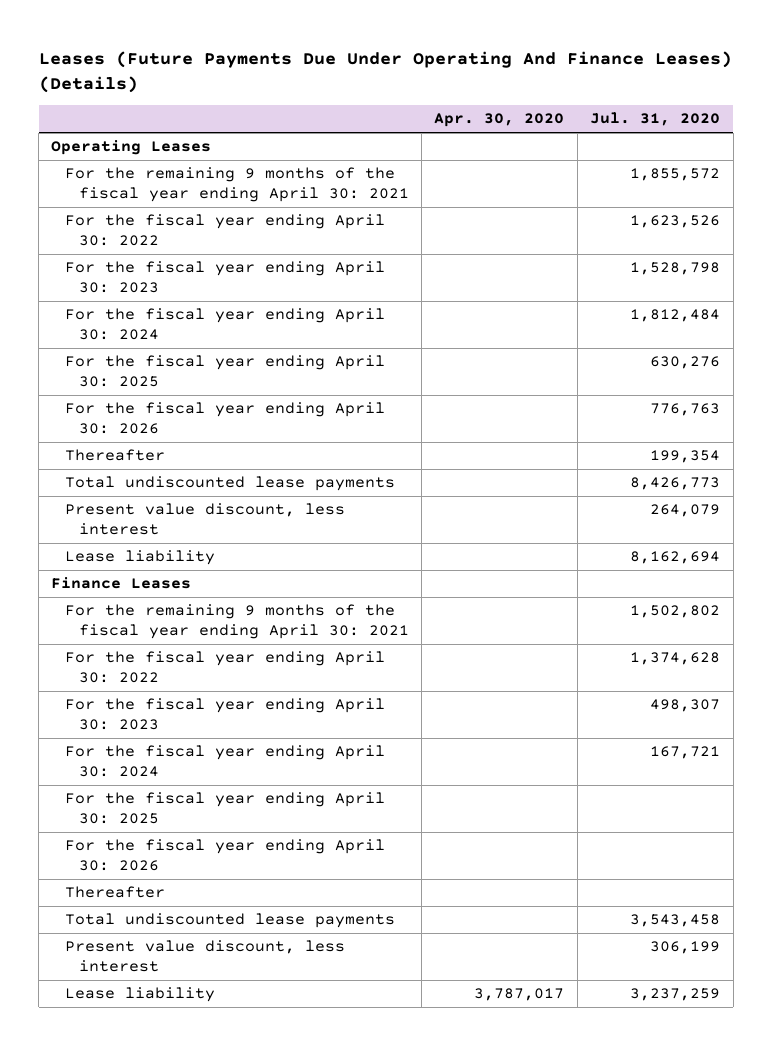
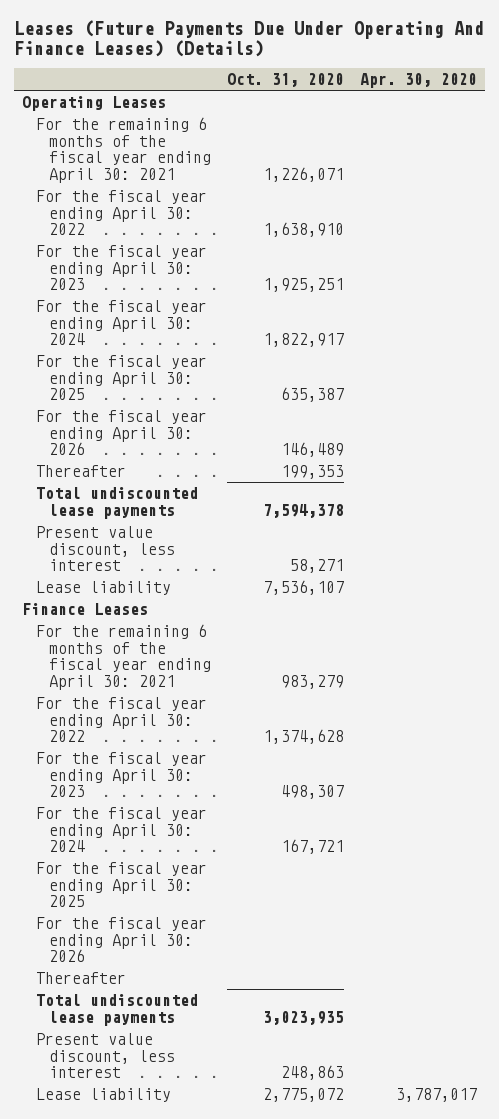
[590,112,721,127] Jul. 31, 2020 -> none
none -> [227,73,345,88] Oct. 31, 2020
[65,167,409,203] For the remaining 9 months of the fiscal year ending April 30: 2021 -> [35,117,212,184] For the remaining 6 months of the fiscal year ending April 30: 2021
[65,604,409,640] For the remaining 9 months of the fiscal year ending April 30: 2021 -> [35,624,212,691] For the remaining 6 months of the fiscal year ending April 30: 2021

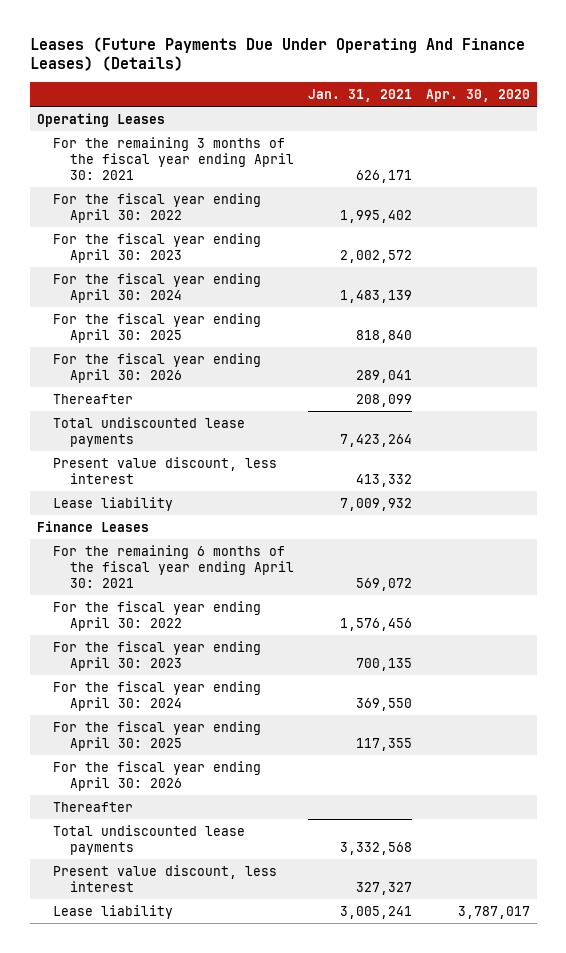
[227,73,345,88] Oct. 31, 2020 -> none
none -> [307,88,412,102] Jan. 31, 2021
[35,117,212,184] For the remaining 6 months of the fiscal year ending April 30: 2021 -> [53,136,295,180] For the remaining 3 months of the fiscal year ending April 30: 2021

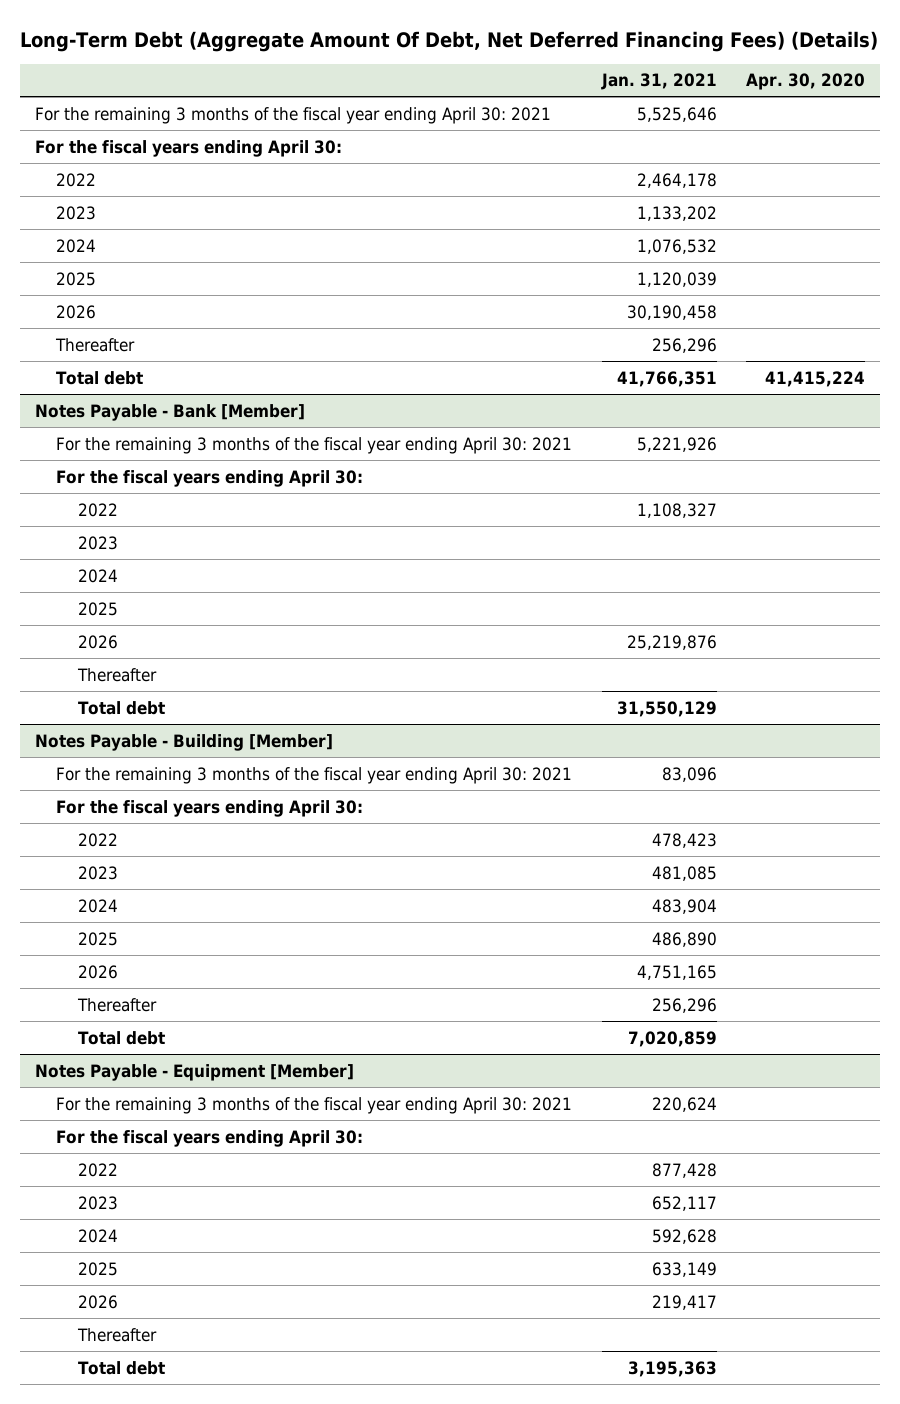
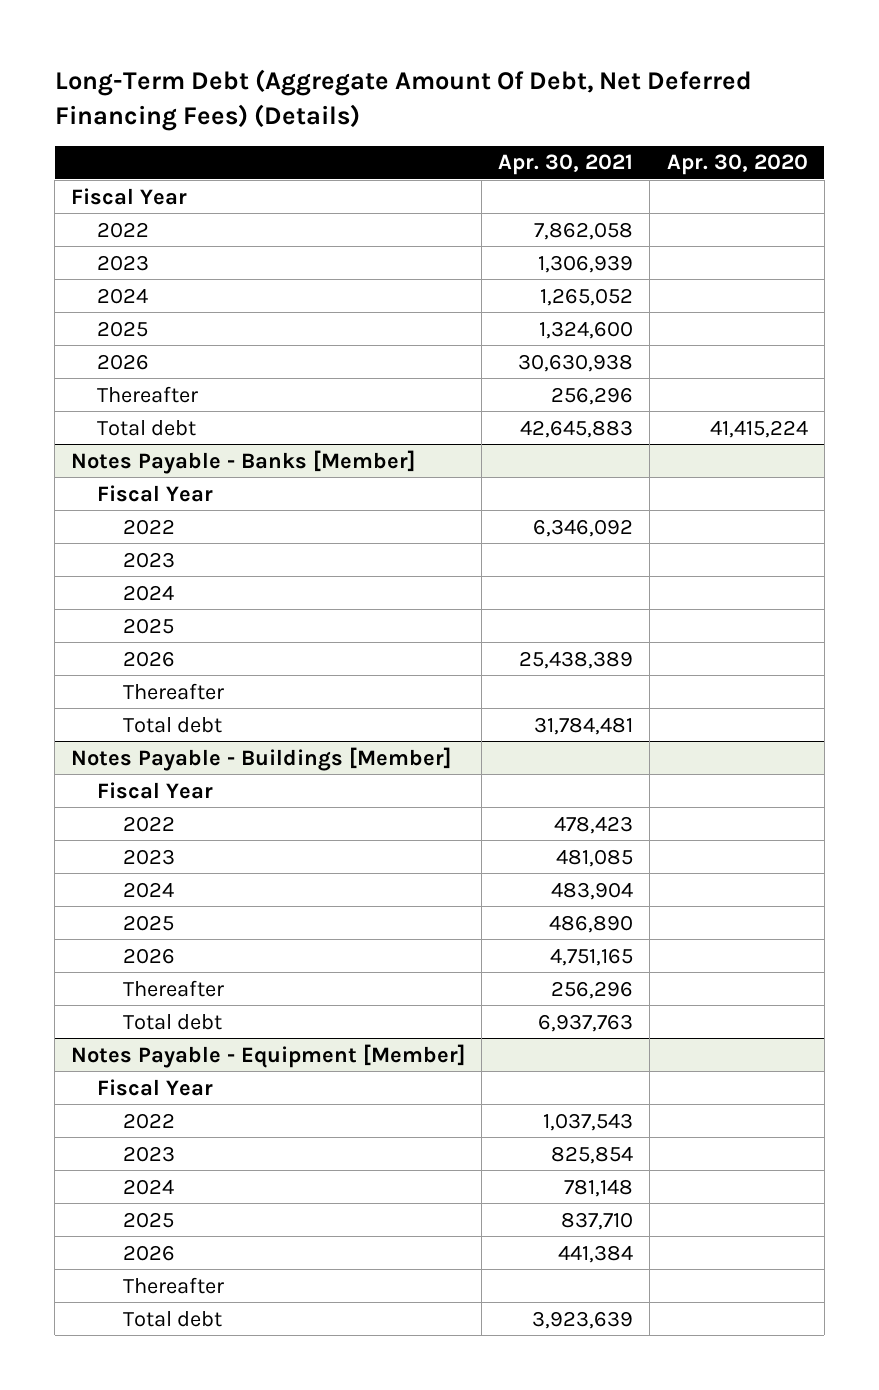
[600,73,717,91] Jan. 31, 2021 -> none
none -> [498,154,634,176] Apr. 30, 2021
[34,106,551,124] For the remaining 3 months of the fiscal year ending April 30: 2021 -> none
[34,139,342,157] For the fiscal years ending April 30: -> [71,187,188,205] Fiscal Year
[56,436,573,454] For the remaining 3 months of the fiscal year ending April 30: 2021 -> none
[34,403,305,421] Notes Payable - Bank [Member] -> [71,449,416,474] Notes Payable - Banks [Member]
[56,469,364,487] For the fiscal years ending April 30: -> [96,484,213,502] Fiscal Year
[56,766,573,784] For the remaining 3 months of the fiscal year ending April 30: 2021 -> none
[34,733,333,751] Notes Payable - Building [Member] -> [71,746,452,771] Notes Payable - Buildings [Member]
[56,799,364,817] For the fiscal years ending April 30: -> [96,781,213,799] Fiscal Year
[56,1096,573,1114] For the remaining 3 months of the fiscal year ending April 30: 2021 -> none
[56,1129,364,1147] For the fiscal years ending April 30: -> [96,1078,213,1096] Fiscal Year

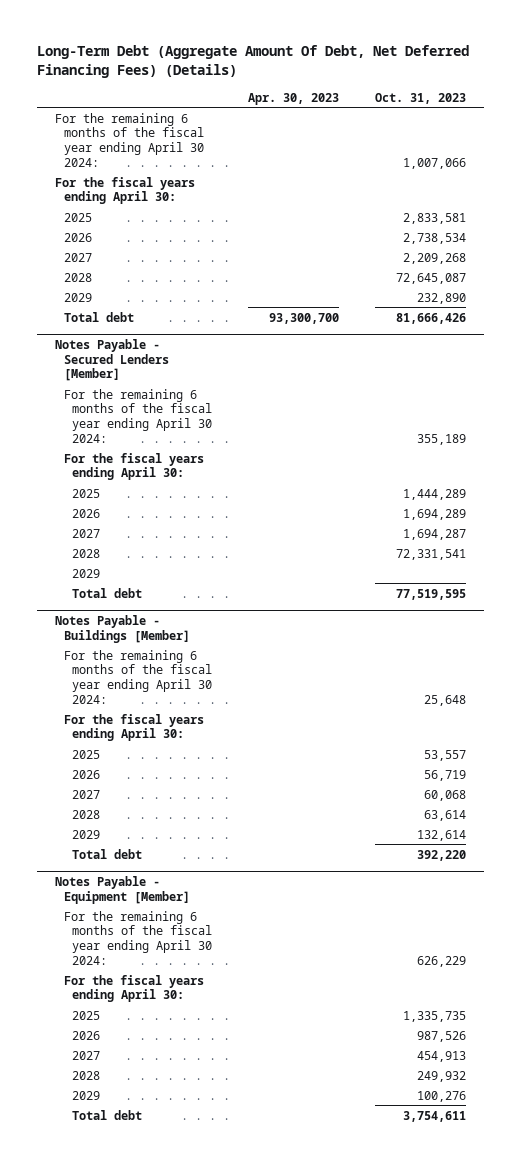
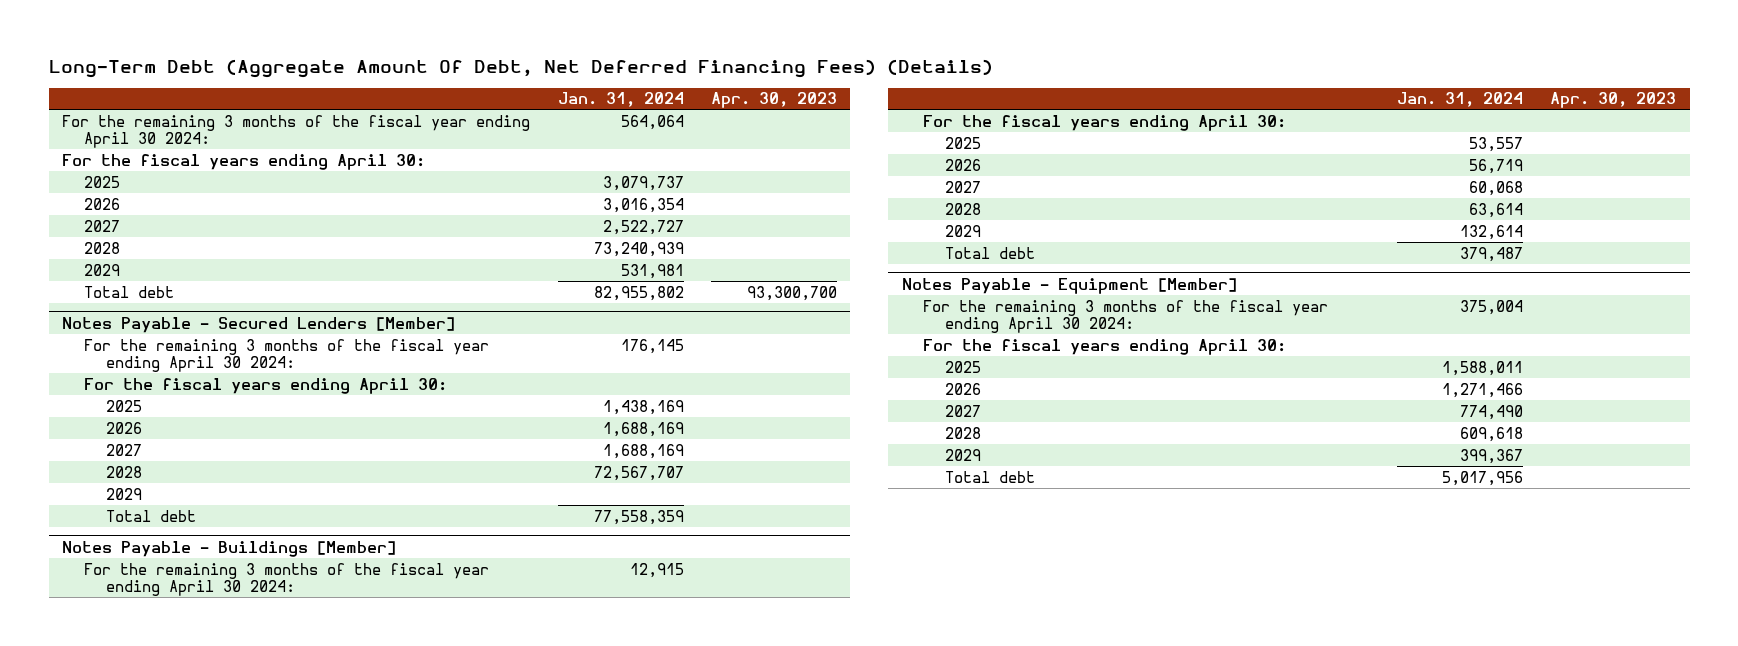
[375,92,467,104] Oct. 31, 2023 -> none
none -> [557,92,684,108] Jan. 31, 2024
[55,112,204,167] For the remaining 6 months of the fiscal year ending April 30 2024: -> [62,114,531,149] For the remaining 3 months of the fiscal year ending April 30 2024:
[63,388,213,443] For the remaining 6 months of the fiscal year ending April 30 2024: -> [83,338,489,373] For the remaining 3 months of the fiscal year ending April 30 2024:
[63,649,213,704] For the remaining 6 months of the fiscal year ending April 30 2024: -> [83,562,489,597] For the remaining 3 months of the fiscal year ending April 30 2024:
[63,910,213,965] For the remaining 6 months of the fiscal year ending April 30 2024: -> [923,299,1329,334] For the remaining 3 months of the fiscal year ending April 30 2024:

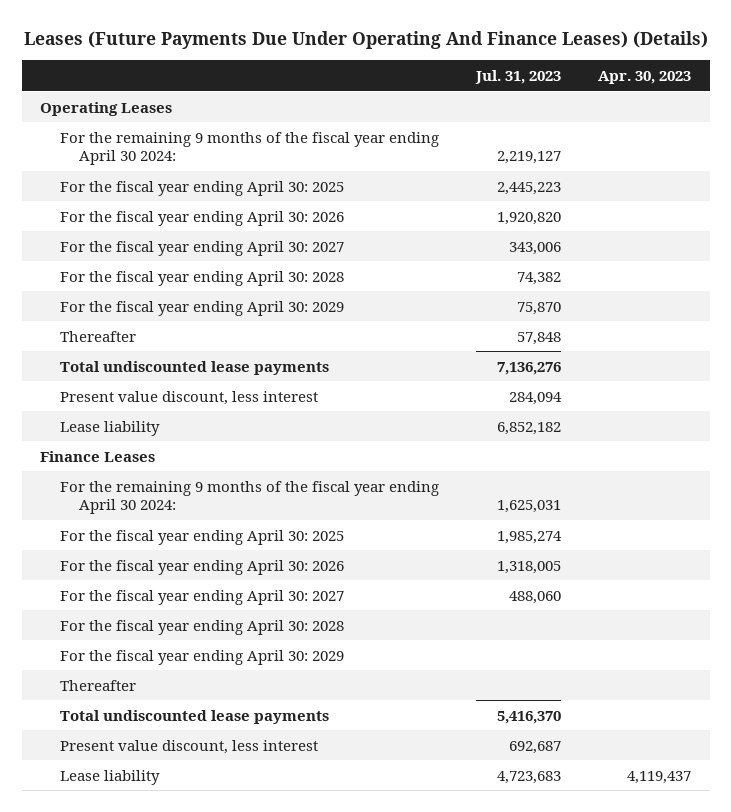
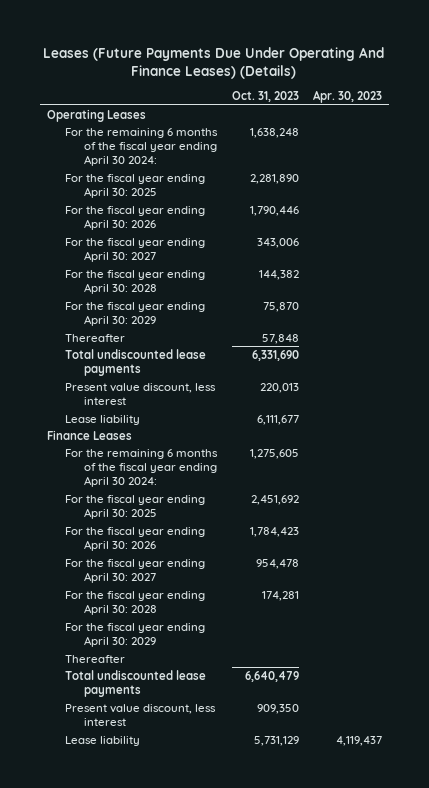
[474,69,561,84] Jul. 31, 2023 -> none
none -> [231,91,299,103] Oct. 31, 2023
[59,131,439,166] For the remaining 9 months of the fiscal year ending April 30 2024: -> [65,127,219,167] For the remaining 6 months of the fiscal year ending April 30 2024:
[59,480,439,515] For the remaining 9 months of the fiscal year ending April 30 2024: -> [65,448,219,488] For the remaining 6 months of the fiscal year ending April 30 2024:

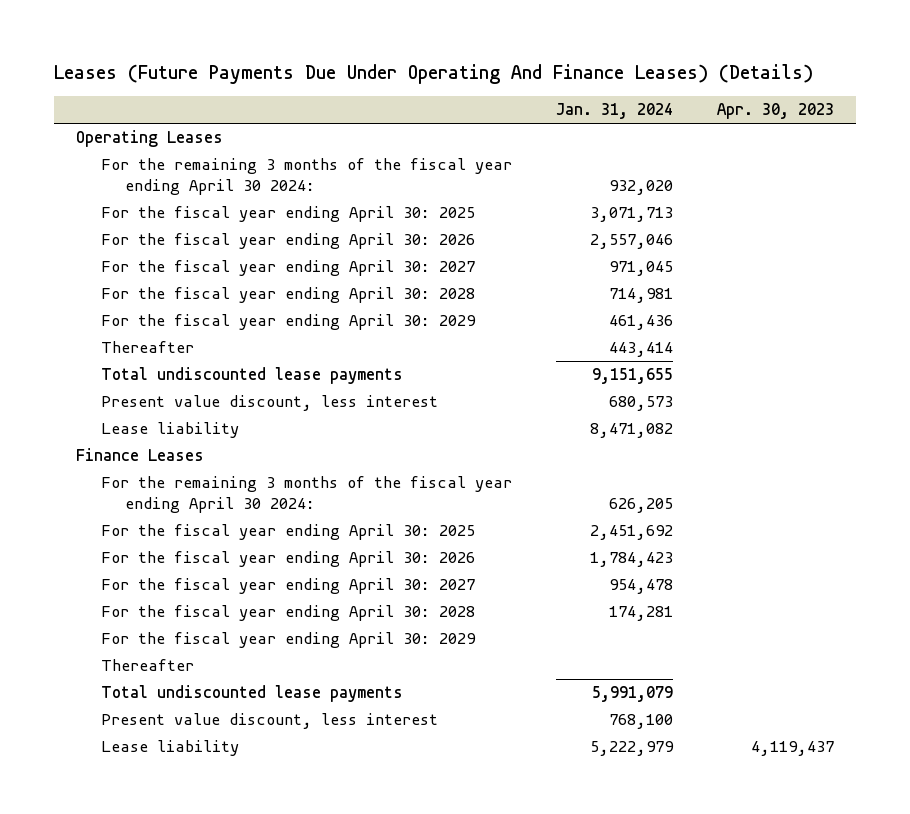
[231,91,299,103] Oct. 31, 2023 -> none
none -> [555,103,673,120] Jan. 31, 2024
[65,127,219,167] For the remaining 6 months of the fiscal year ending April 30 2024: -> [100,158,512,196] For the remaining 3 months of the fiscal year ending April 30 2024:
[65,448,219,488] For the remaining 6 months of the fiscal year ending April 30 2024: -> [100,476,512,514] For the remaining 3 months of the fiscal year ending April 30 2024:

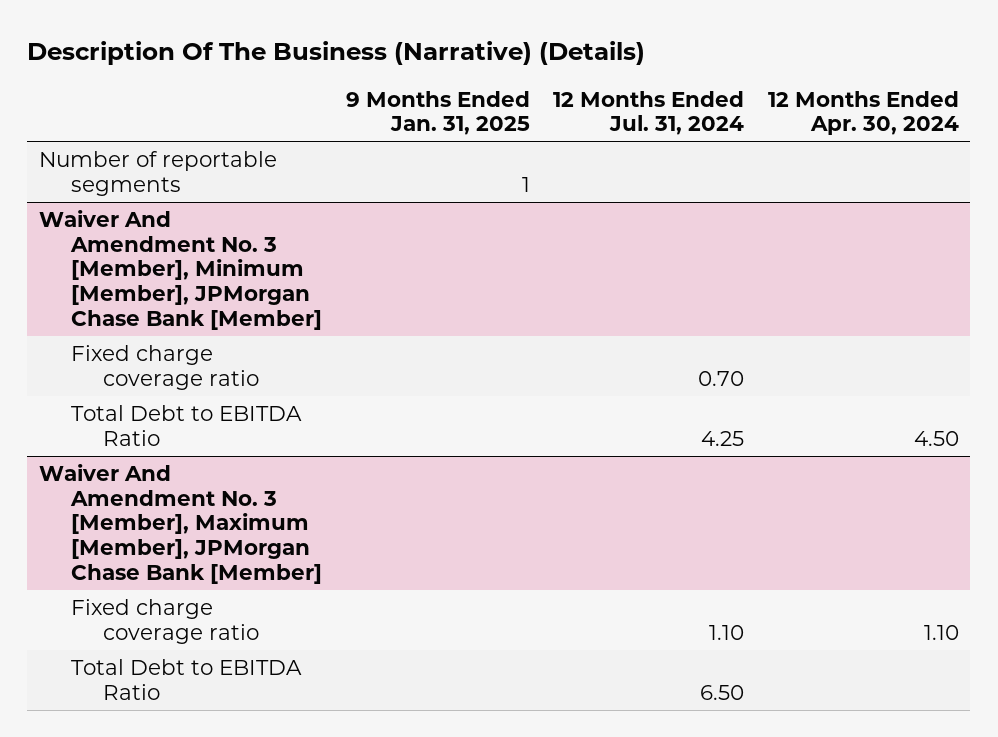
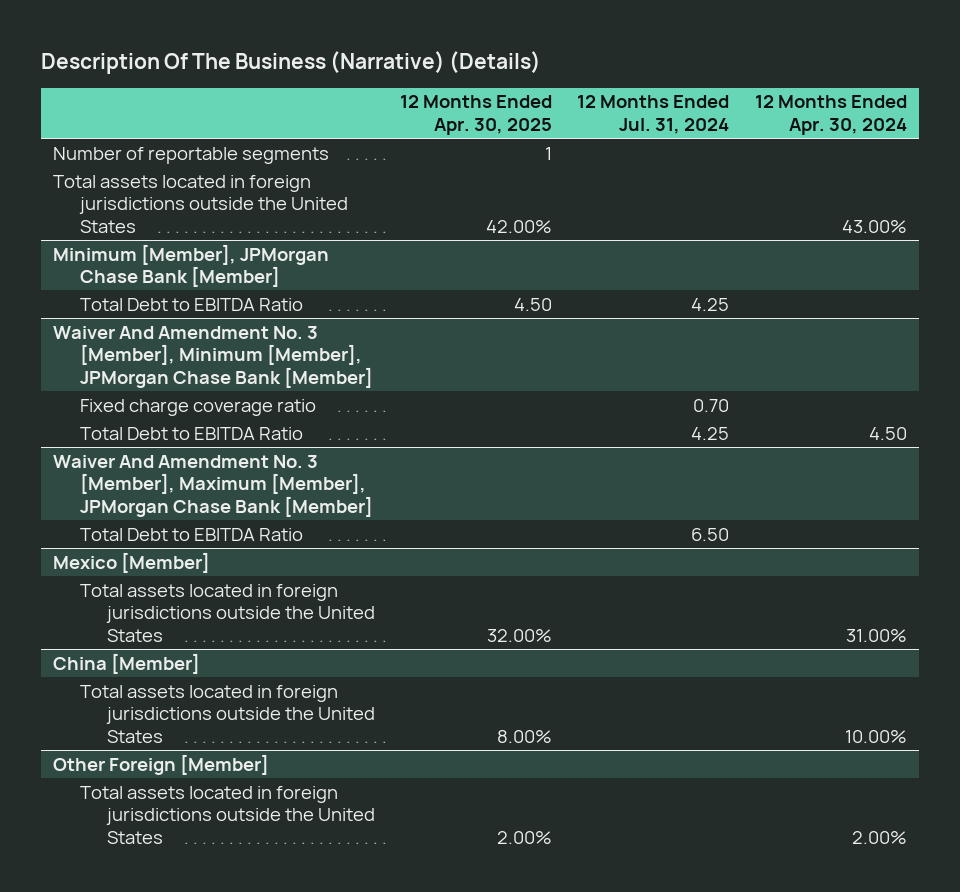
[345,90,530,136] 9 Months Ended Jan. 31, 2025 -> none
none -> [400,95,553,136] 12 Months Ended Apr. 30, 2025
none -> [53,174,348,234] Total assets located in foreign jurisdictions outside the United States
none -> [53,243,330,288] Minimum [Member], JPMorgan Chase Bank [Member]
none -> [79,297,303,311] Total Debt to EBITDA Ratio
[71,598,260,644] Fixed charge coverage ratio -> none
none -> [53,551,211,573] Mexico [Member]
none -> [79,583,375,643] Total assets located in foreign jurisdictions outside the United States
none -> [53,652,201,674] China [Member]
none -> [79,684,375,744] Total assets located in foreign jurisdictions outside the United States
none -> [53,753,270,775] Other Foreign [Member]
none -> [79,785,375,845] Total assets located in foreign jurisdictions outside the United States

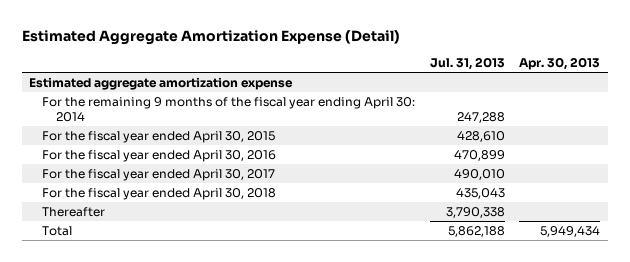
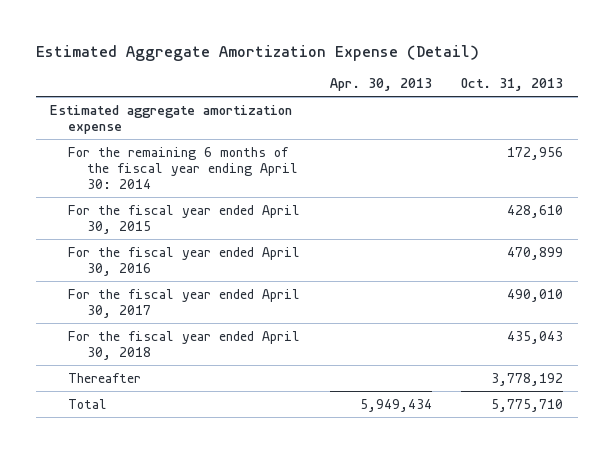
[429,57,505,71] Jul. 31, 2013 -> none
none -> [461,78,564,92] Oct. 31, 2013
[42,97,416,122] For the remaining 9 months of the fiscal year ending April 30: 2014 -> [68,146,298,190] For the remaining 6 months of the fiscal year ending April 30: 2014

